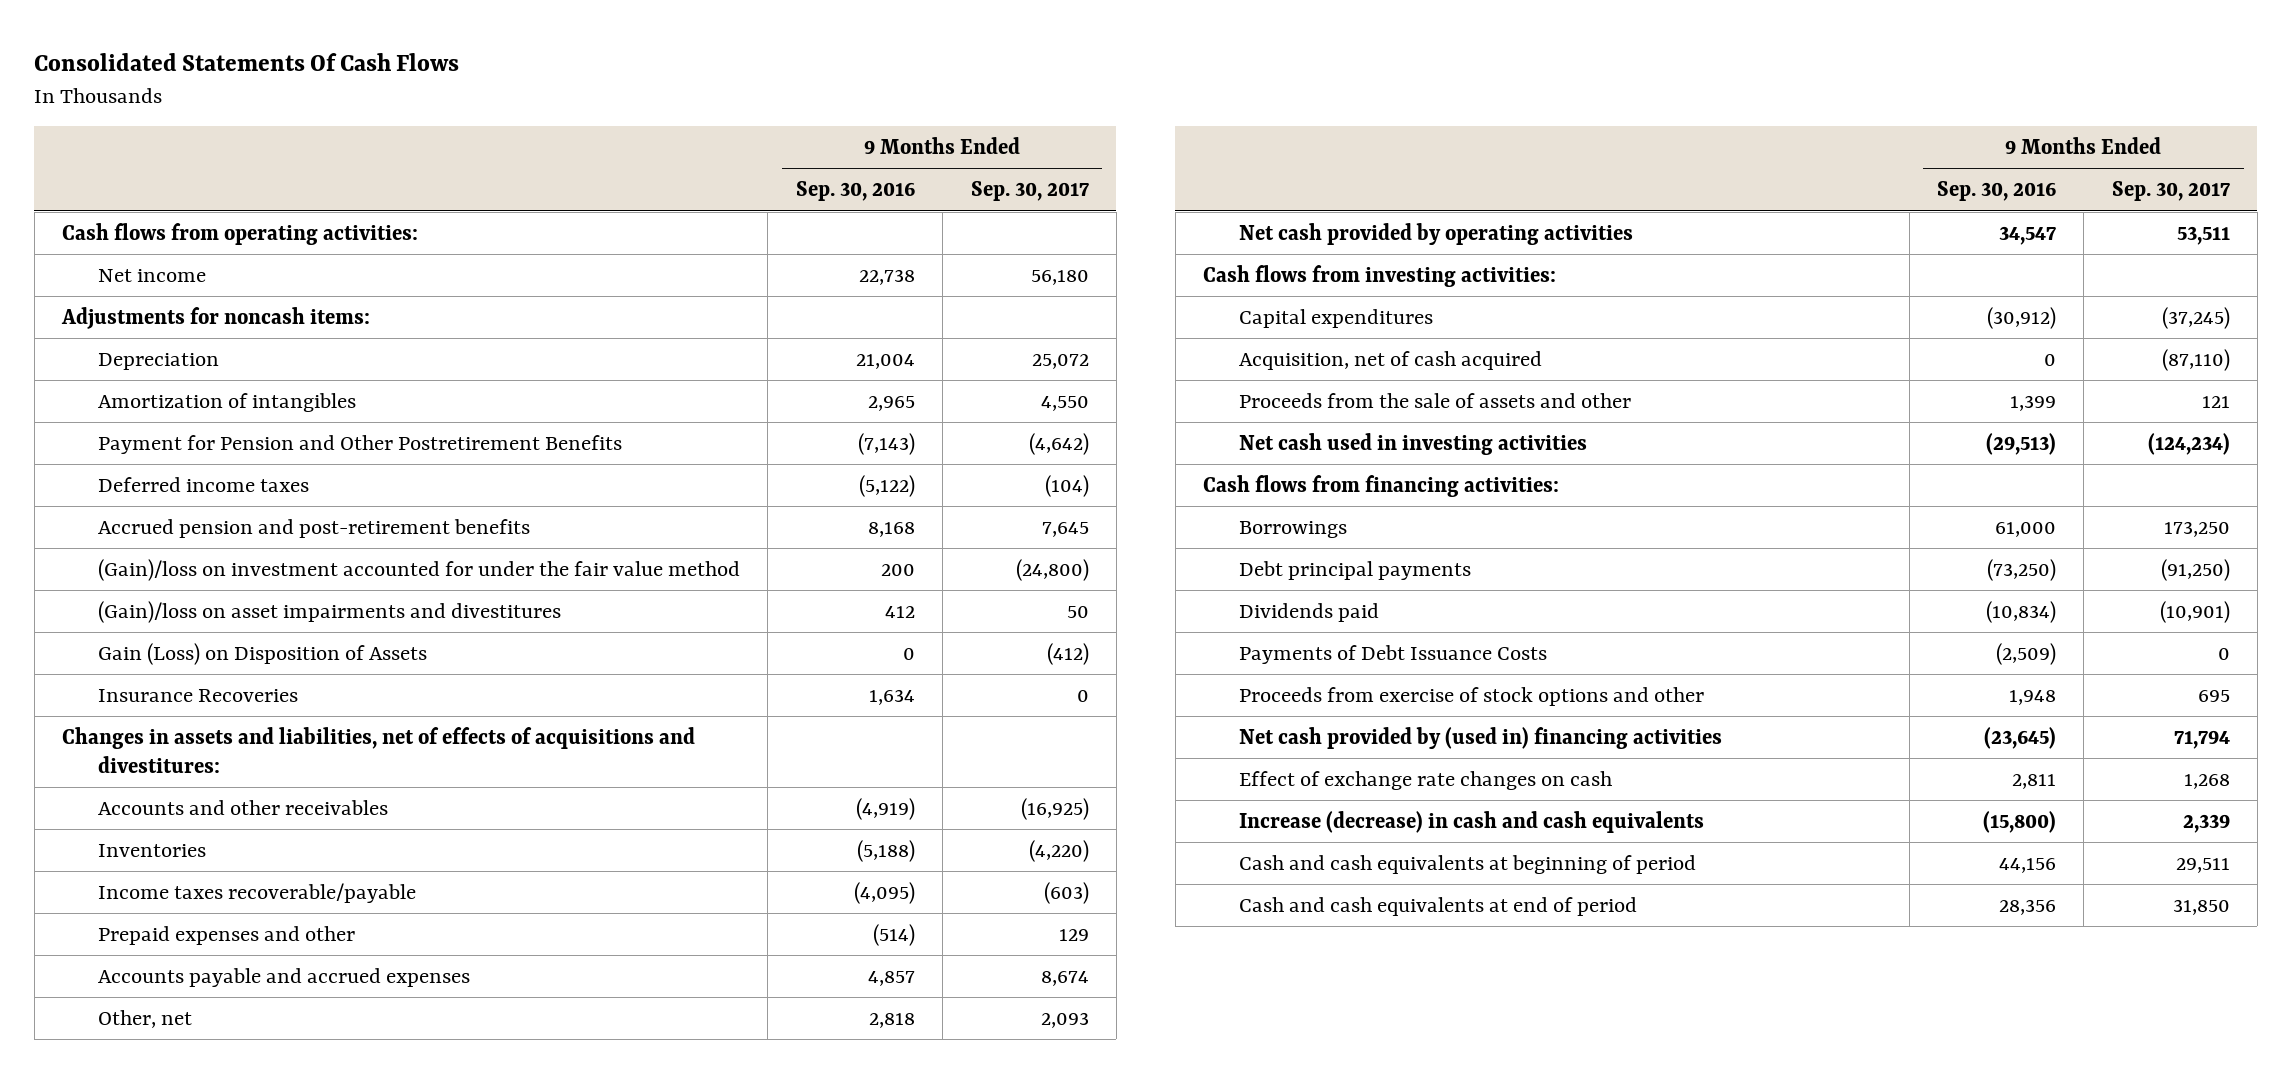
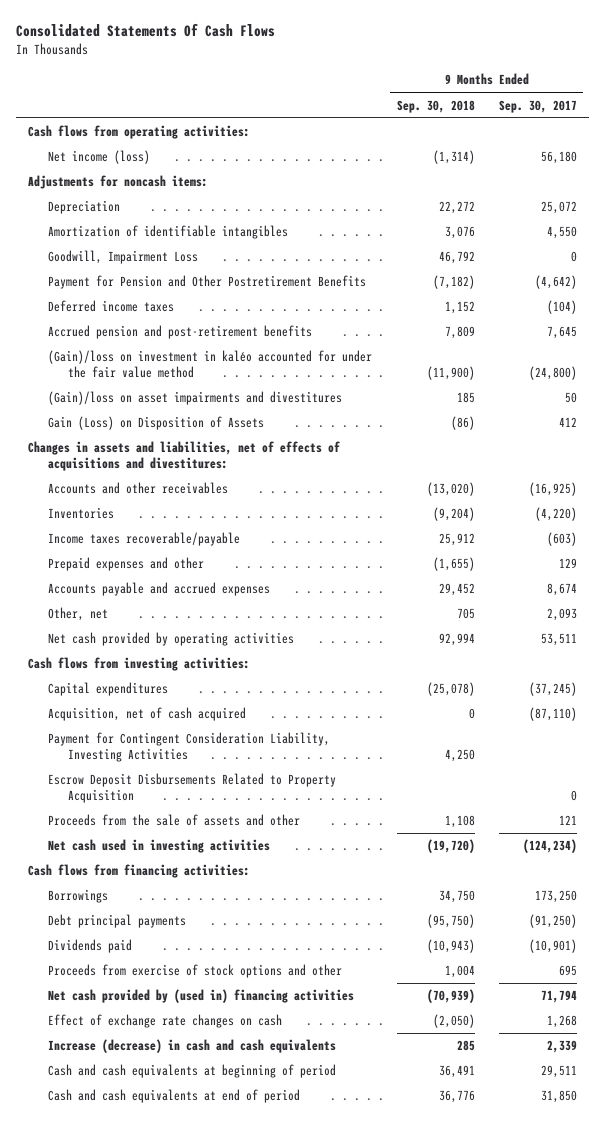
[795,181,915,202] Sep. 30, 2016 -> none
none -> [396,99,475,113] Sep. 30, 2018
[98,268,207,282] Net income -> [48,150,151,165] Net income (loss)
[98,392,357,412] Amortization of intangibles -> [48,225,289,240] Amortization of identifiable intangibles
none -> [48,250,199,265] Goodwill, Impairment Loss
[98,558,741,581] (Gain)/loss on investment accounted for under the fair value method -> [48,350,373,379] (Gain)/loss on investment in kaléo accounted for under the fair value method
[98,688,299,702] Insurance Recoveries -> none
[1046,642,1089,665] (412) -> [559,417,578,428] 412
none -> [48,732,331,763] Payment for Contingent Consideration Liability, Investing Activities
none -> [48,773,337,804] Escrow Deposit Disbursements Related to Property Acquisition
[1239,644,1548,664] Payments of Debt Issuance Costs -> none

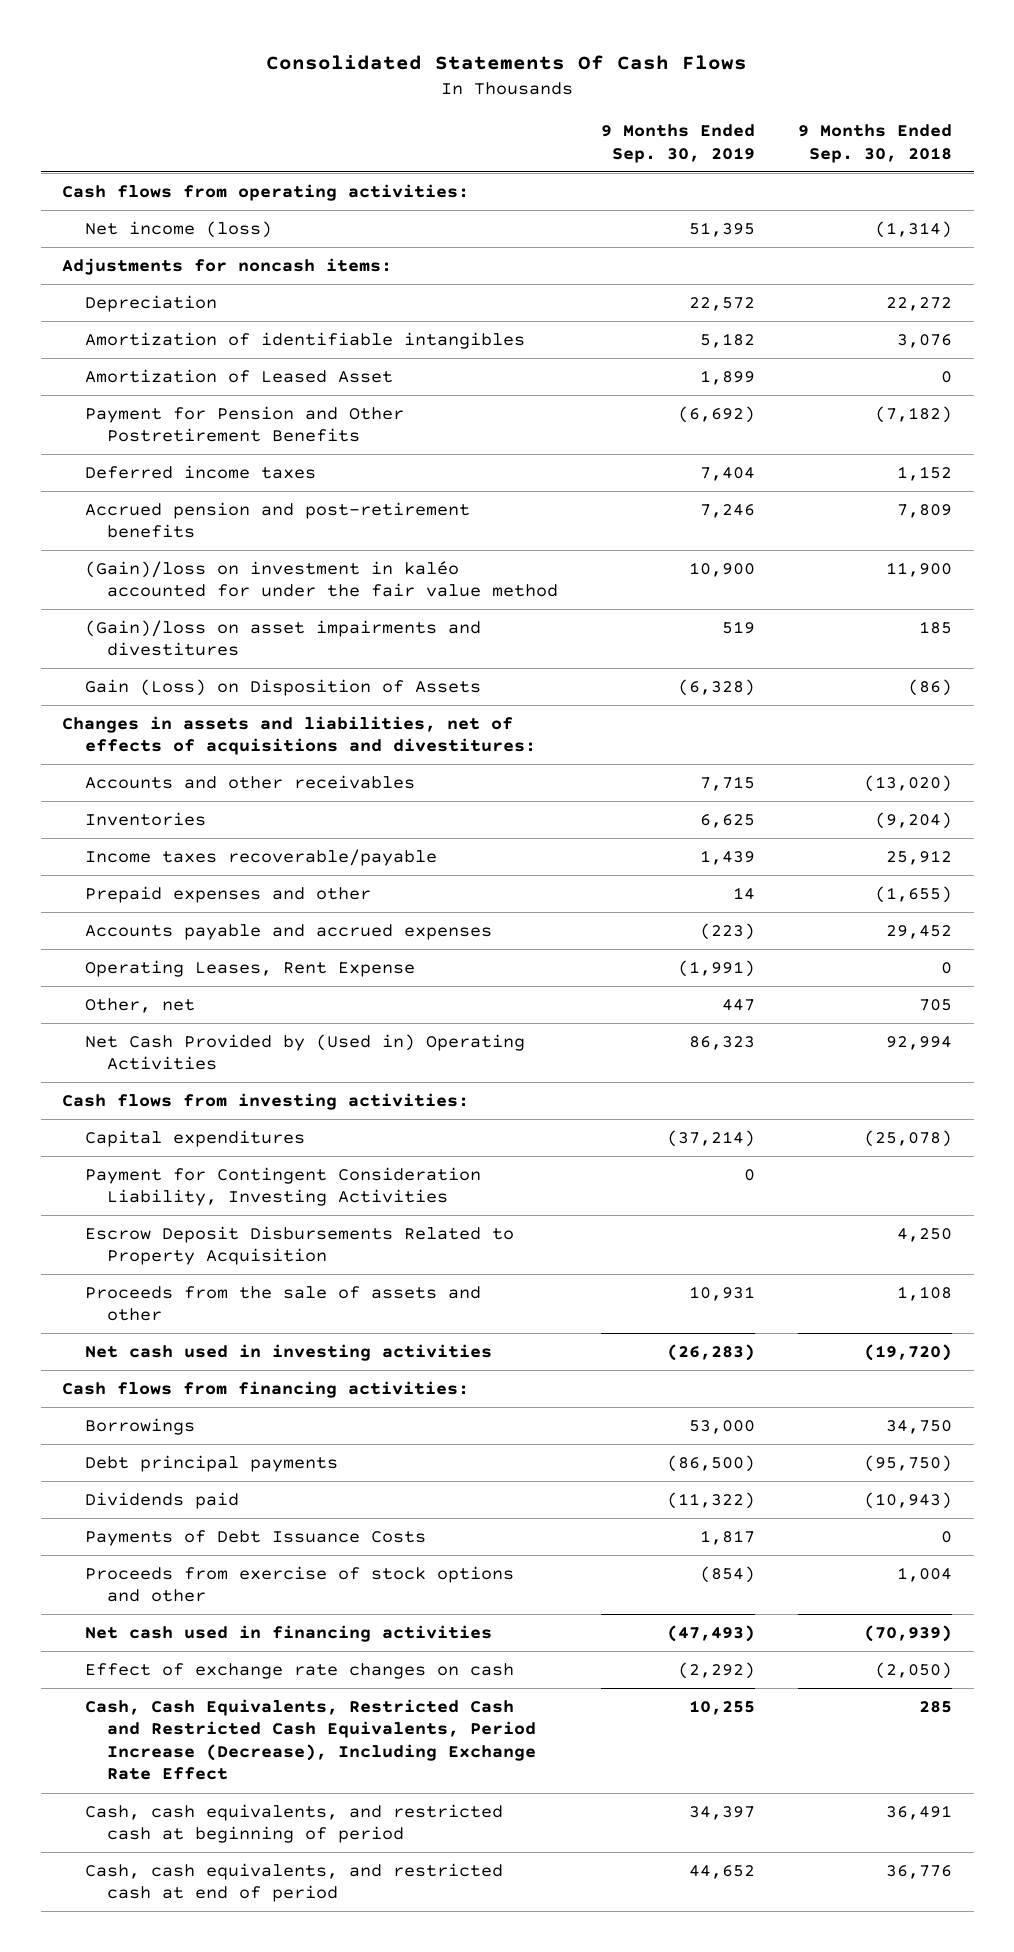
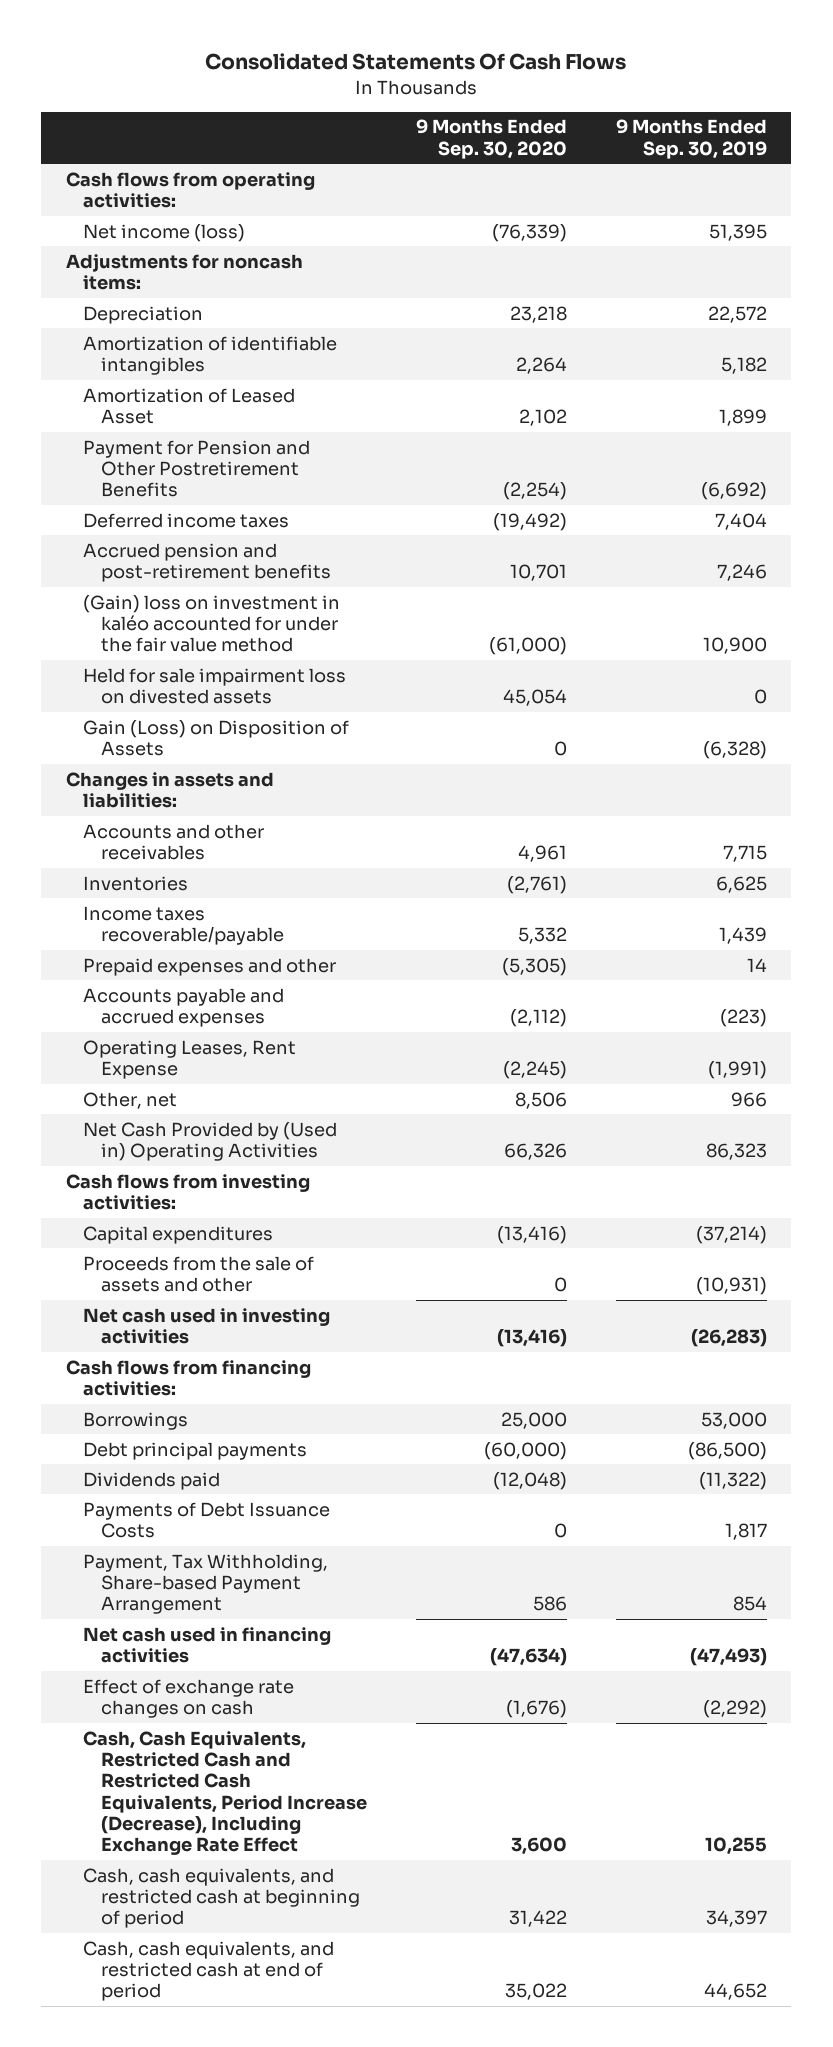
[797,124,952,163] 9 Months Ended Sep. 30, 2018 -> none
none -> [415,119,567,159] 9 Months Ended Sep. 30, 2020
[84,560,558,598] (Gain)/loss on investment in kaléo accounted for under the fair value method -> [83,594,341,653] (Gain) loss on investment in kaléo accounted for under the fair value method
[84,619,481,657] (Gain)/loss on asset impairments and divestitures -> [83,667,347,705] Held for sale impairment loss on divested assets
[721,620,755,634] 519 -> [753,689,767,705] 0
[62,715,536,756] Changes in assets and liabilities, net of effects of acquisitions and divestitures: -> [65,771,274,809] Changes in assets and liabilities:
[721,998,755,1011] 447 -> [730,1091,767,1107] 966
[84,1166,481,1207] Payment for Contingent Consideration Liability, Investing Activities -> none
[84,1225,514,1266] Escrow Deposit Disbursements Related to Property Acquisition -> none
[688,1285,755,1301] 10,931 -> [695,1277,767,1296] (10,931)
[84,1565,514,1603] Proceeds from exercise of stock options and other -> none
none -> [83,1553,329,1615] Payment, Tax Withholding, Share-based Payment Arrangement

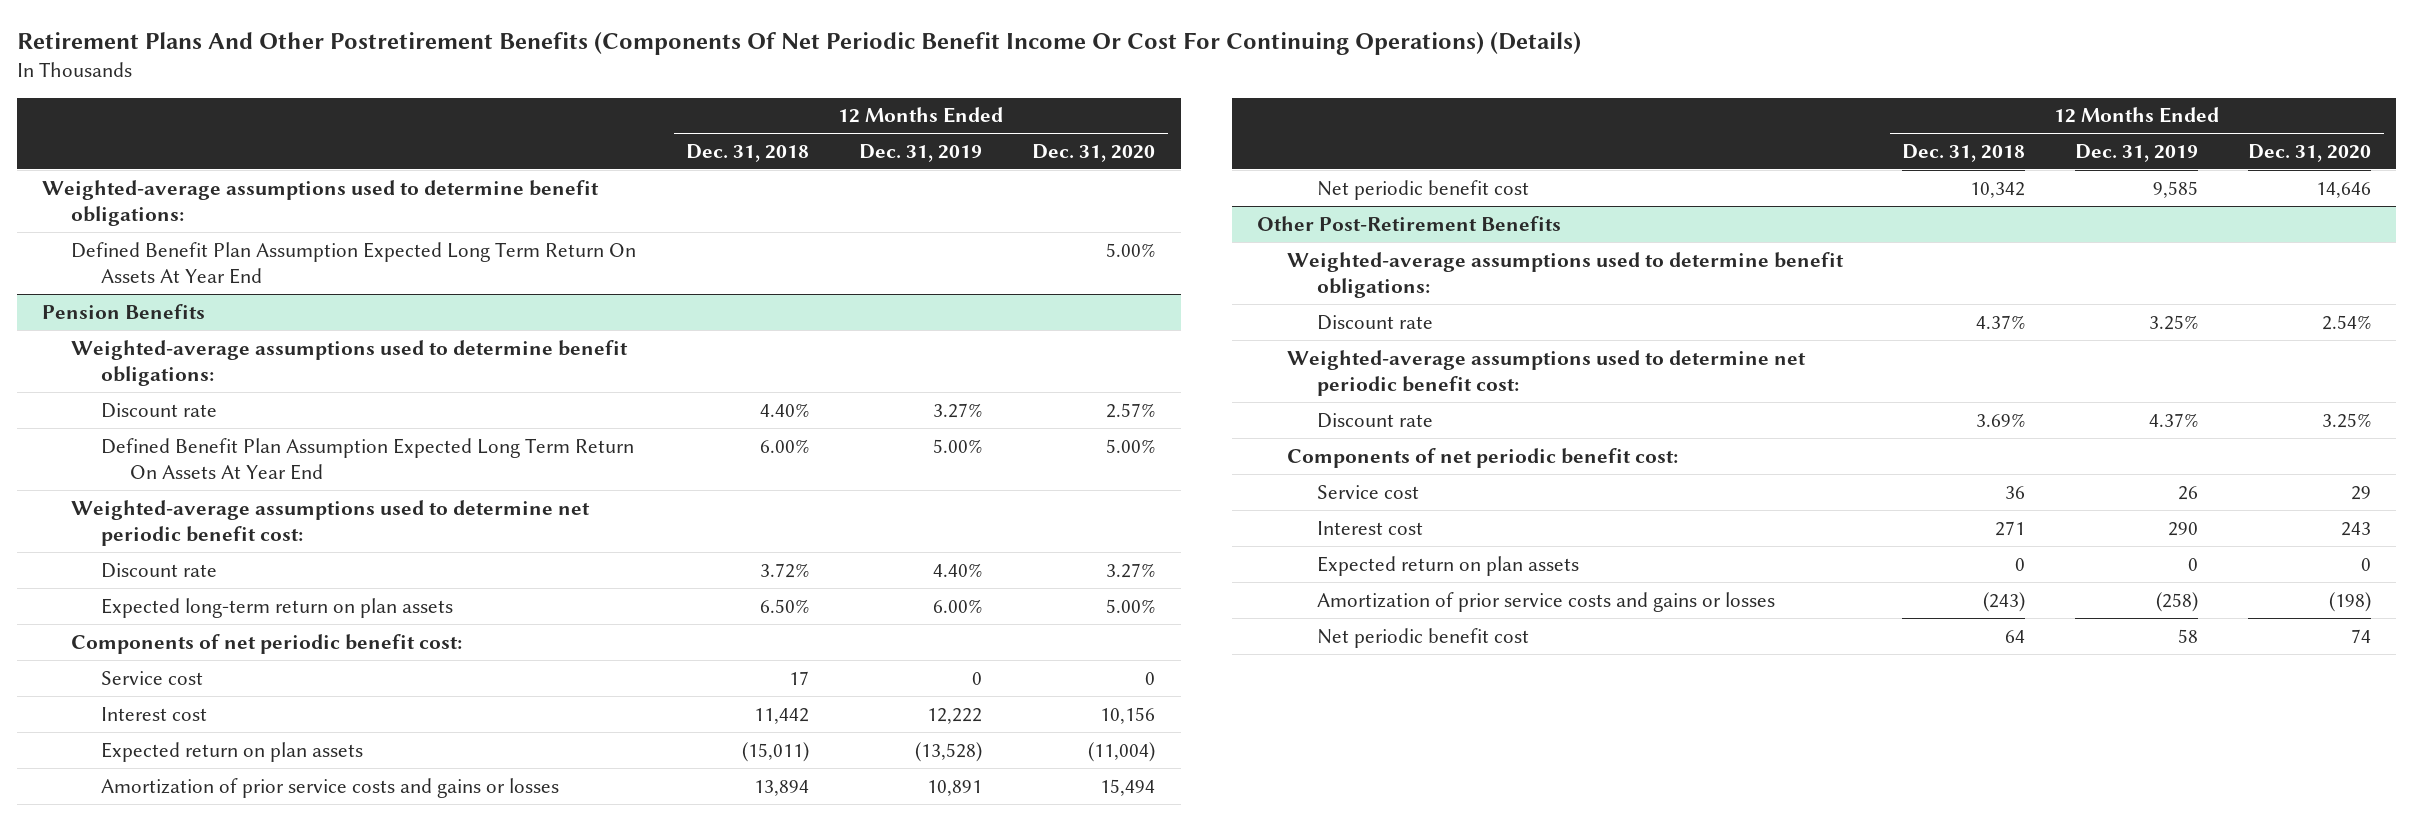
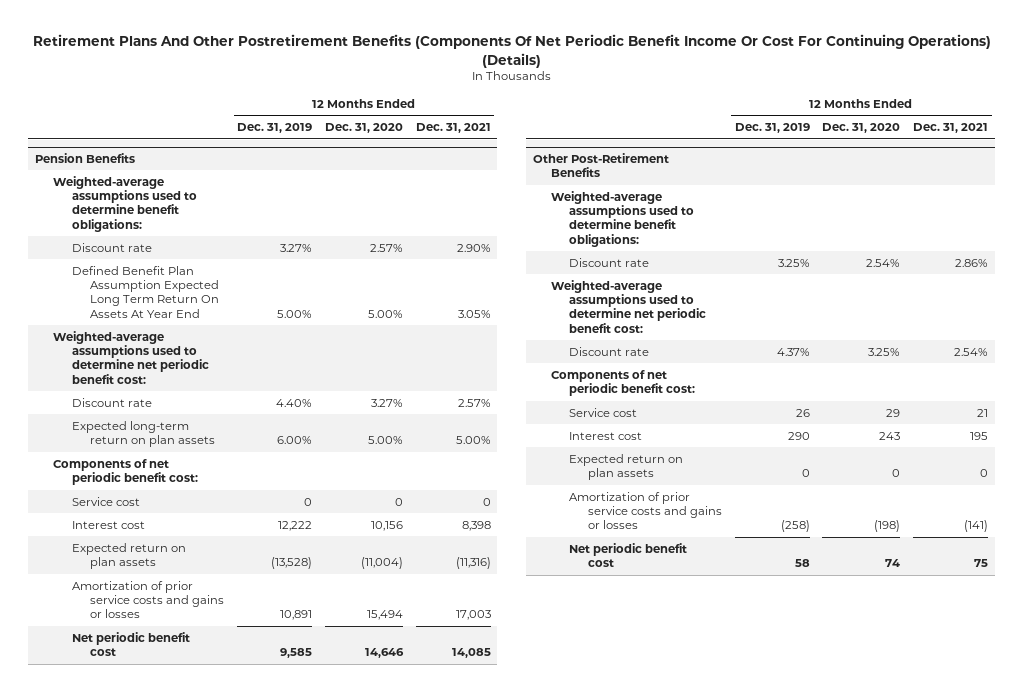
[686,143,810,162] Dec. 31, 2018 -> none
none -> [415,122,491,133] Dec. 31, 2021
[41,179,599,226] Weighted-average assumptions used to determine benefit obligations: -> none
[71,241,637,284] Defined Benefit Plan Assumption Expected Long Term Return On Assets At Year End -> none

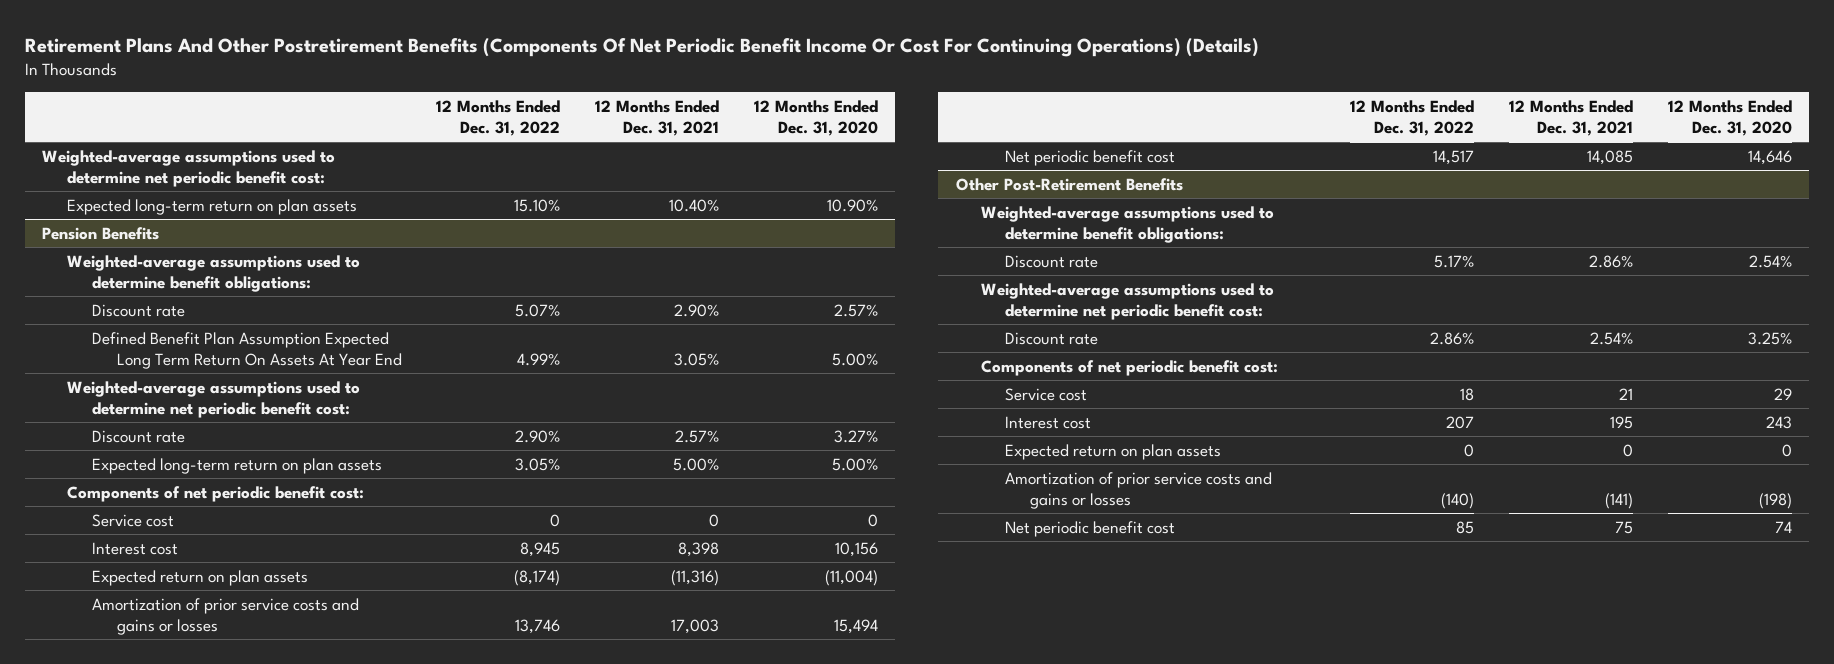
[236,122,312,133] Dec. 31, 2019 -> none
none -> [436,99,561,137] 12 Months Ended Dec. 31, 2022
none -> [42,149,336,188] Weighted-average assumptions used to determine net periodic benefit cost:
none -> [67,198,358,215] Expected long-term return on plan assets

